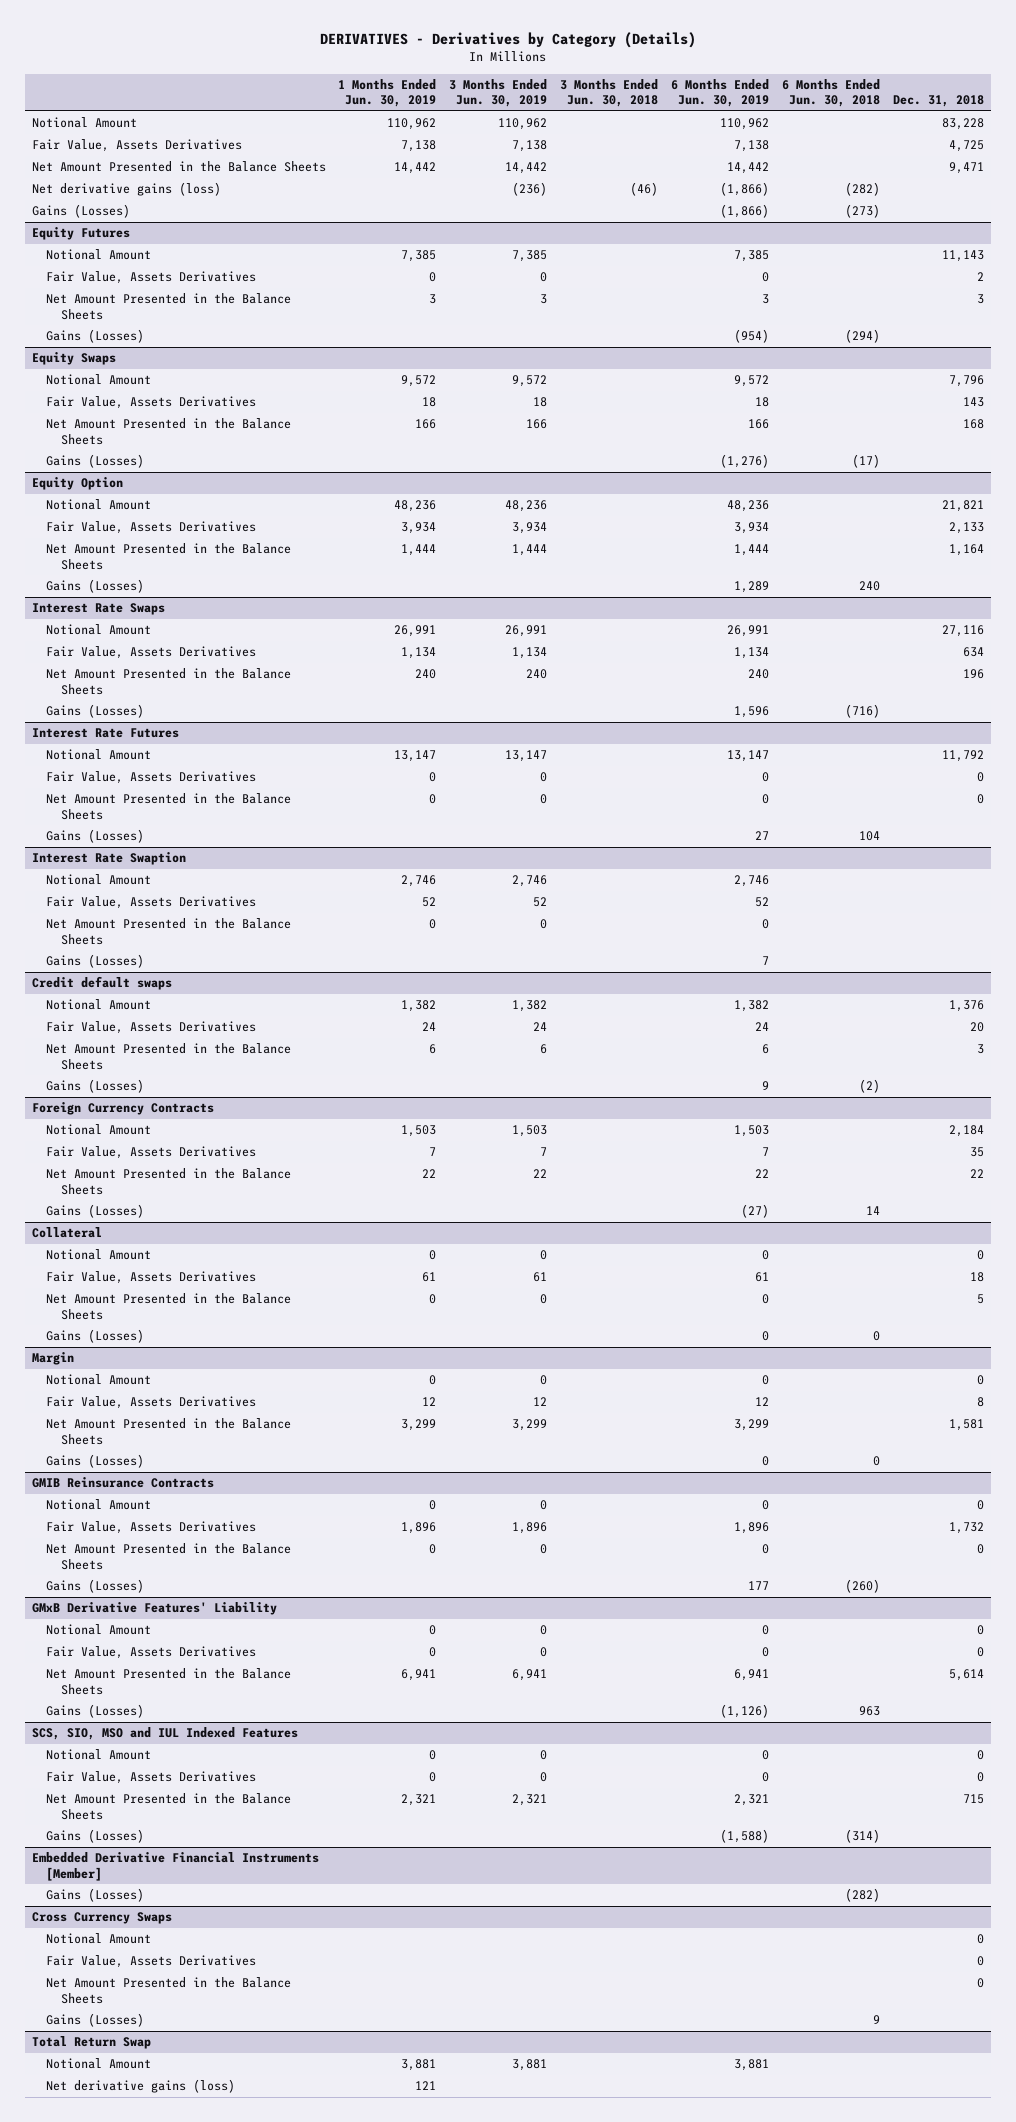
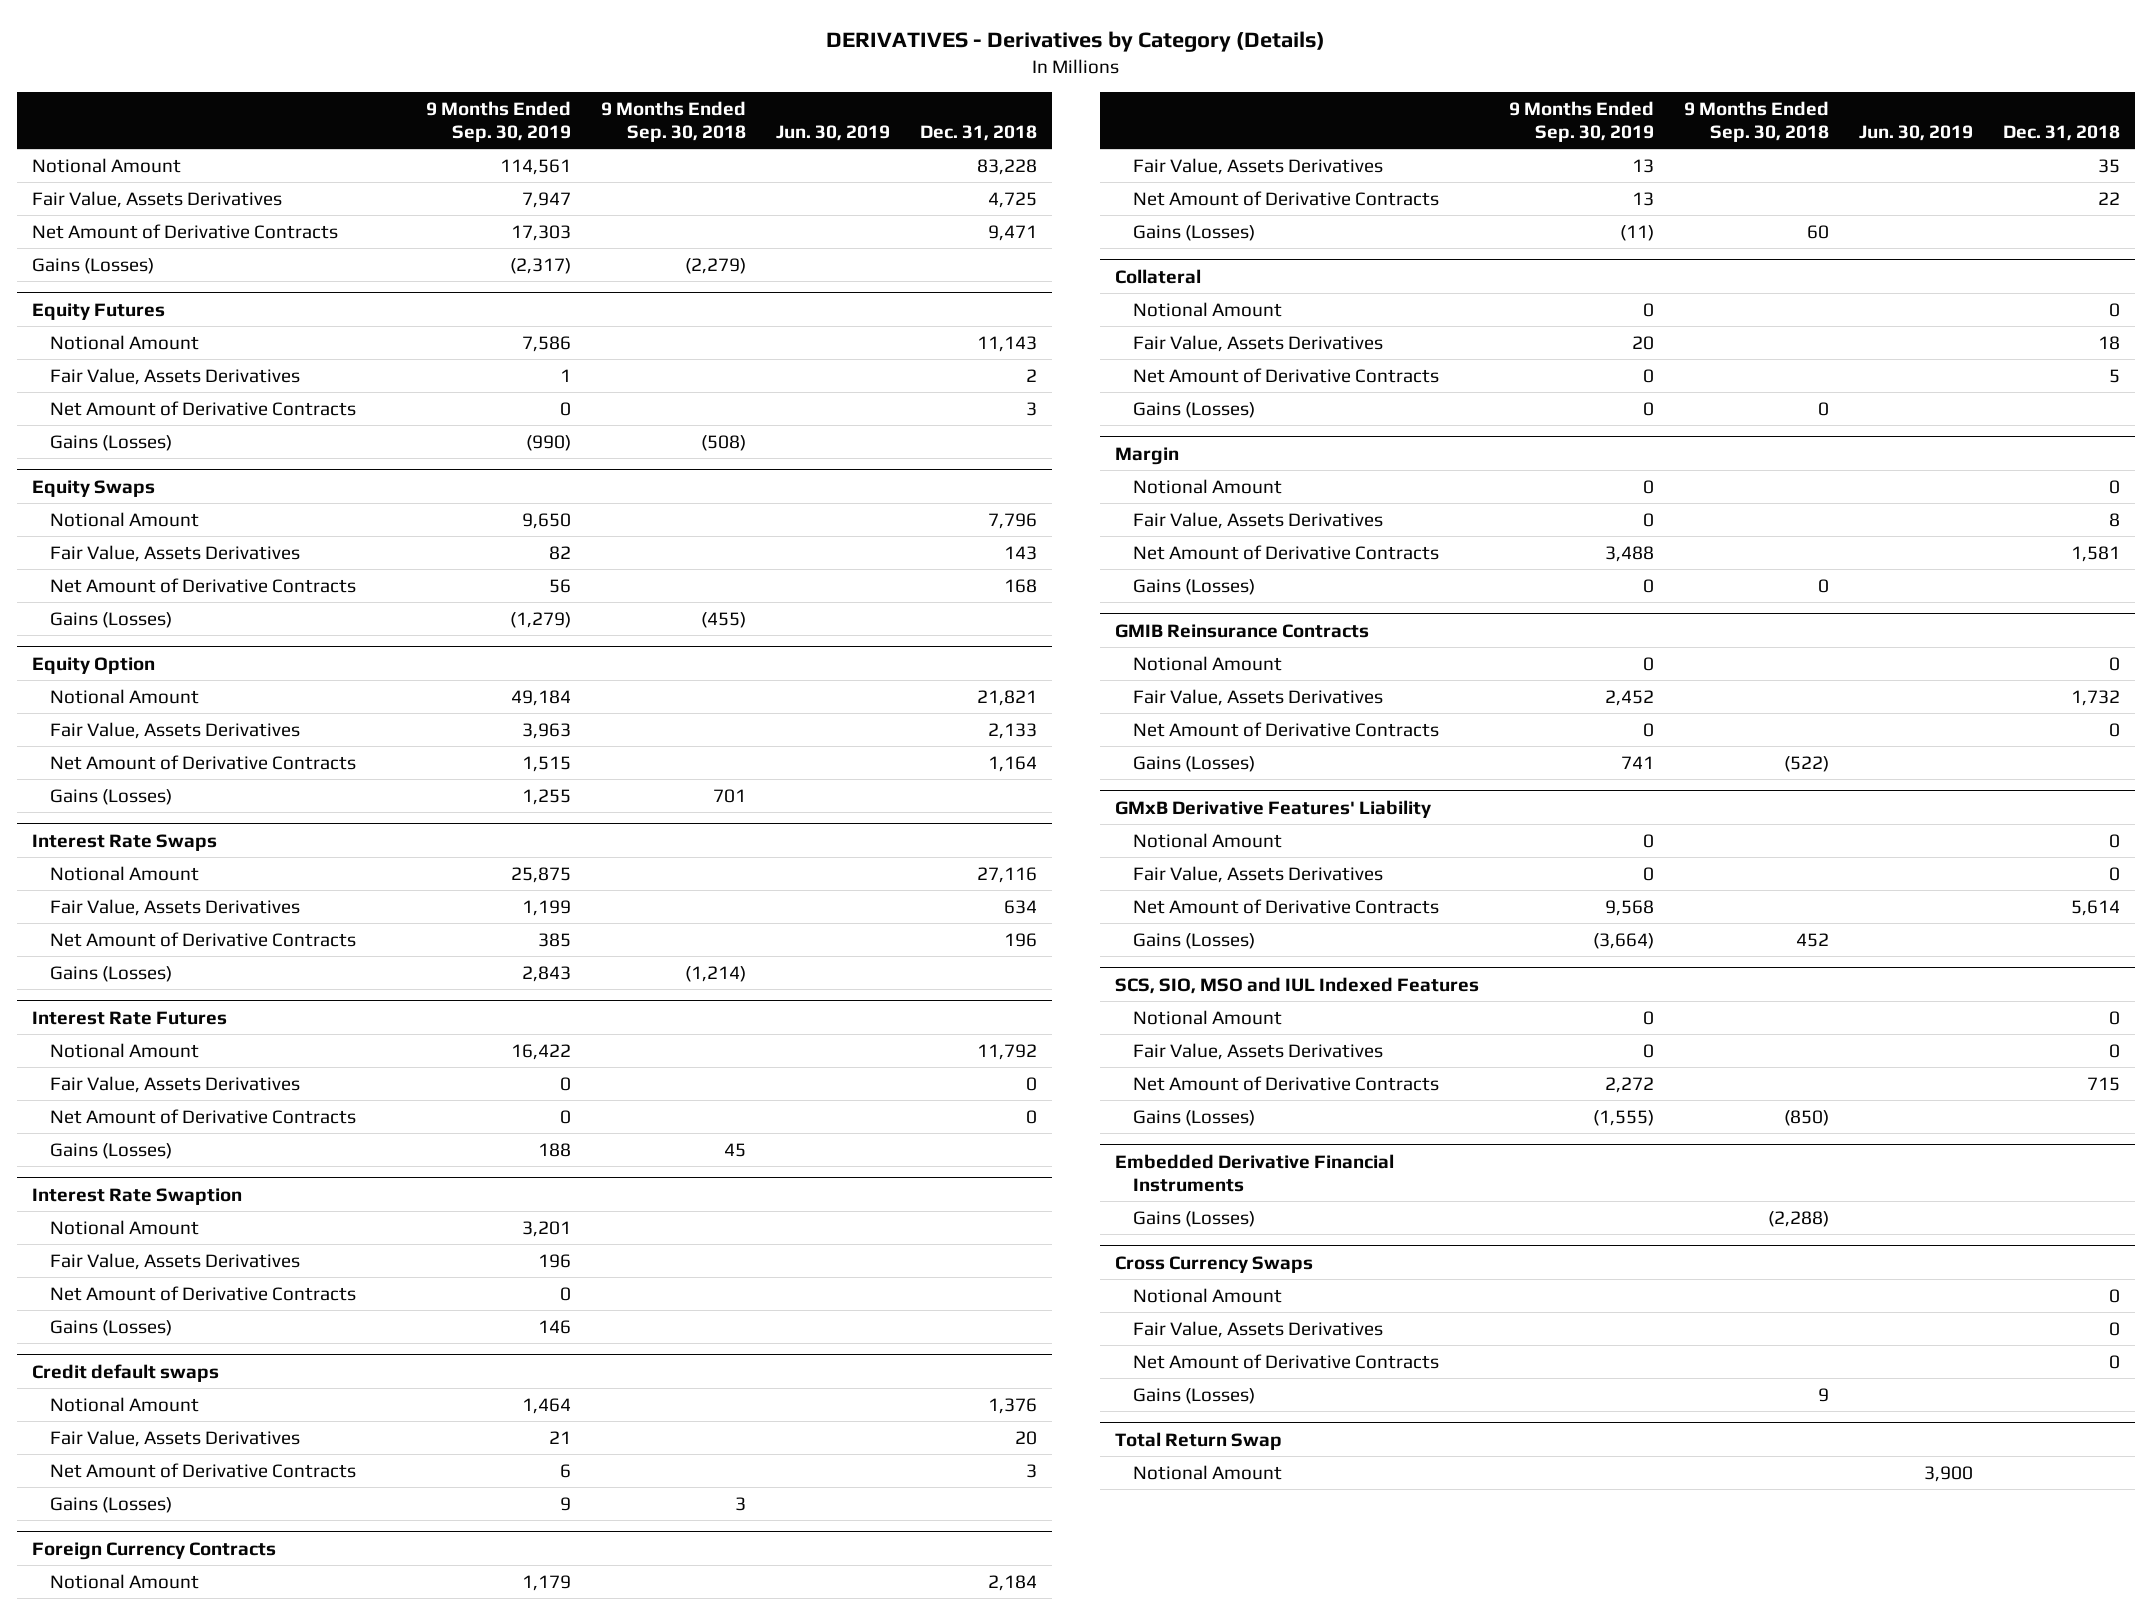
[338,78,437,108] 1 Months Ended Jun. 30, 2019 -> none
[449,78,548,108] 3 Months Ended Jun. 30, 2019 -> none
[560,78,659,108] 3 Months Ended Jun. 30, 2018 -> none
[671,78,770,108] 6 Months Ended Jun. 30, 2019 -> none
[782,78,881,108] 6 Months Ended Jun. 30, 2018 -> none
none -> [425,100,571,143] 9 Months Ended Sep. 30, 2019
none -> [600,100,746,143] 9 Months Ended Sep. 30, 2018
none -> [775,125,890,142] Jun. 30, 2019
[31,182,221,197] Net derivative gains (loss) -> none
[31,161,326,173] Net Amount Presented in the Balance Sheets -> [31,223,338,239] Net Amount of Derivative Contracts
[46,293,292,320] Net Amount Presented in the Balance Sheets -> [49,400,356,416] Net Amount of Derivative Contracts
[46,418,292,445] Net Amount Presented in the Balance Sheets -> [49,577,356,593] Net Amount of Derivative Contracts
[46,543,292,570] Net Amount Presented in the Balance Sheets -> [49,754,356,770] Net Amount of Derivative Contracts
[46,668,292,695] Net Amount Presented in the Balance Sheets -> [49,931,356,947] Net Amount of Derivative Contracts
[46,793,292,820] Net Amount Presented in the Balance Sheets -> [49,1108,356,1124] Net Amount of Derivative Contracts
[46,918,292,945] Net Amount Presented in the Balance Sheets -> [49,1285,356,1301] Net Amount of Derivative Contracts
[46,1043,292,1070] Net Amount Presented in the Balance Sheets -> [49,1462,356,1478] Net Amount of Derivative Contracts
[46,1168,292,1195] Net Amount Presented in the Balance Sheets -> [1132,190,1439,206] Net Amount of Derivative Contracts
[46,1293,292,1320] Net Amount Presented in the Balance Sheets -> [1132,367,1439,383] Net Amount of Derivative Contracts
[46,1418,292,1445] Net Amount Presented in the Balance Sheets -> [1132,544,1439,560] Net Amount of Derivative Contracts
[46,1543,292,1570] Net Amount Presented in the Balance Sheets -> [1132,721,1439,737] Net Amount of Derivative Contracts
[46,1668,292,1695] Net Amount Presented in the Balance Sheets -> [1132,898,1439,914] Net Amount of Derivative Contracts
[46,1793,292,1820] Net Amount Presented in the Balance Sheets -> [1132,1075,1439,1091] Net Amount of Derivative Contracts
[31,1852,319,1881] Embedded Derivative Financial Instruments [Member] -> [1114,1153,1394,1192] Embedded Derivative Financial Instruments
[46,1977,292,2004] Net Amount Presented in the Balance Sheets -> [1132,1353,1439,1369] Net Amount of Derivative Contracts
[46,2079,236,2094] Net derivative gains (loss) -> none

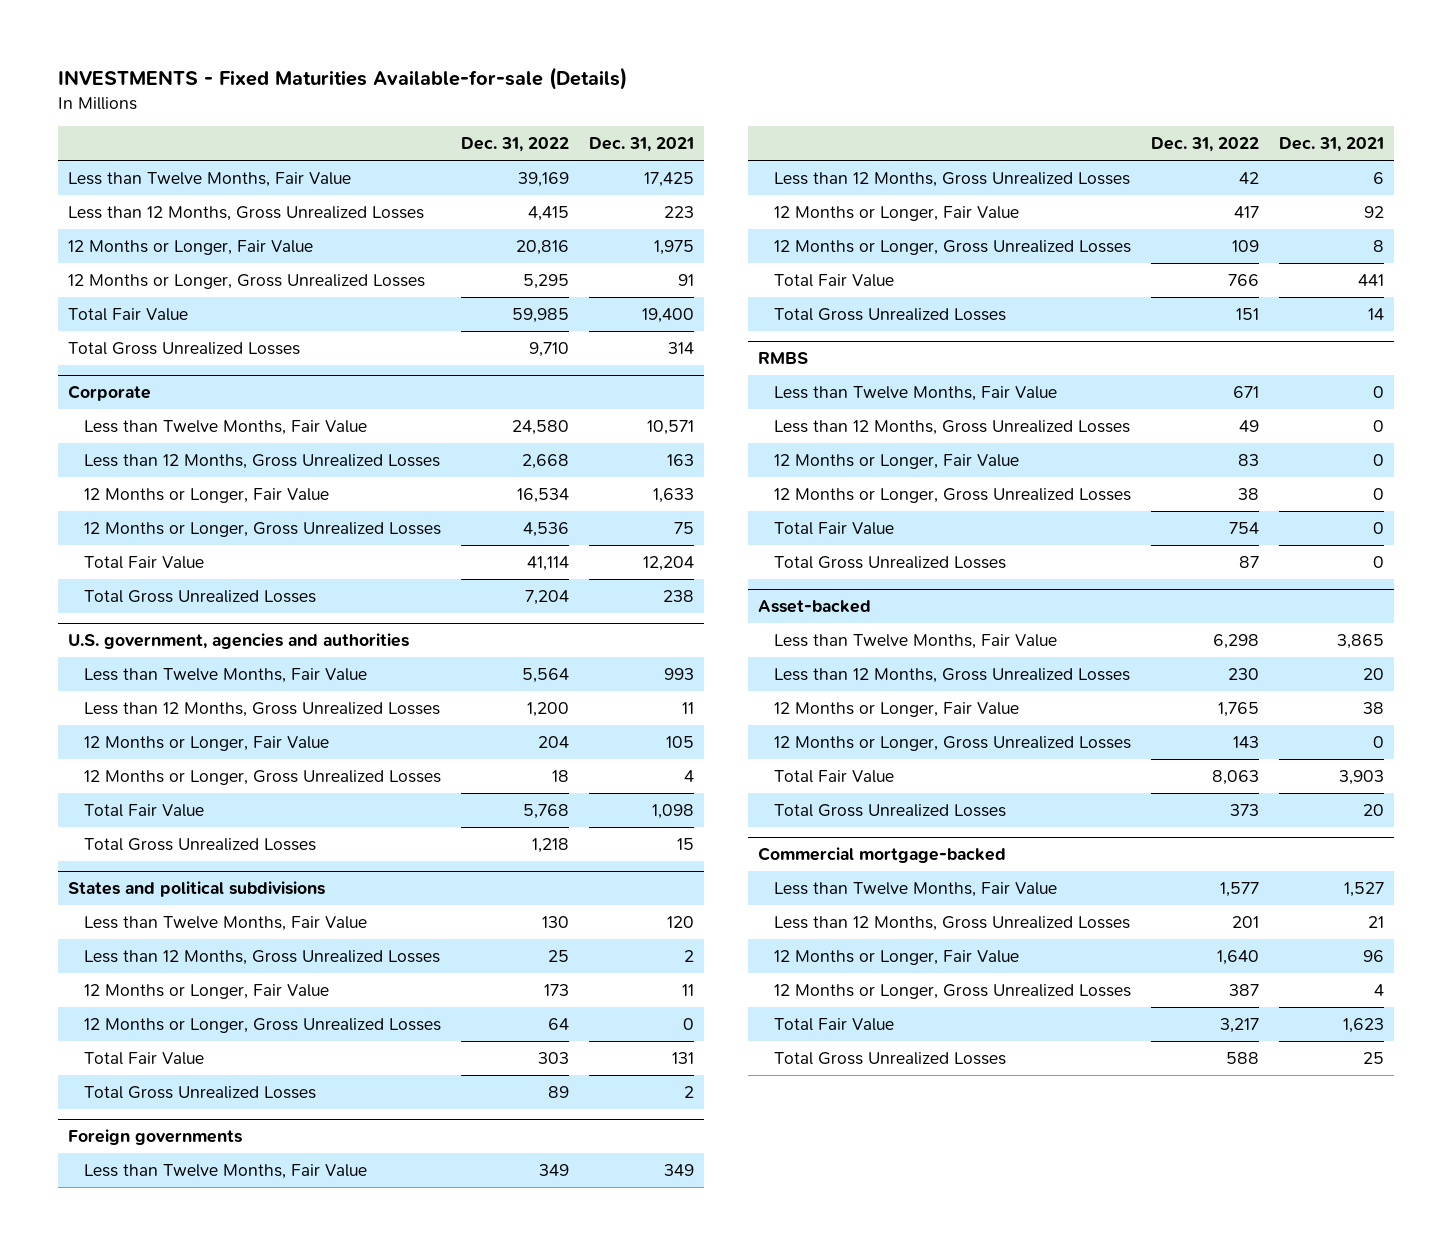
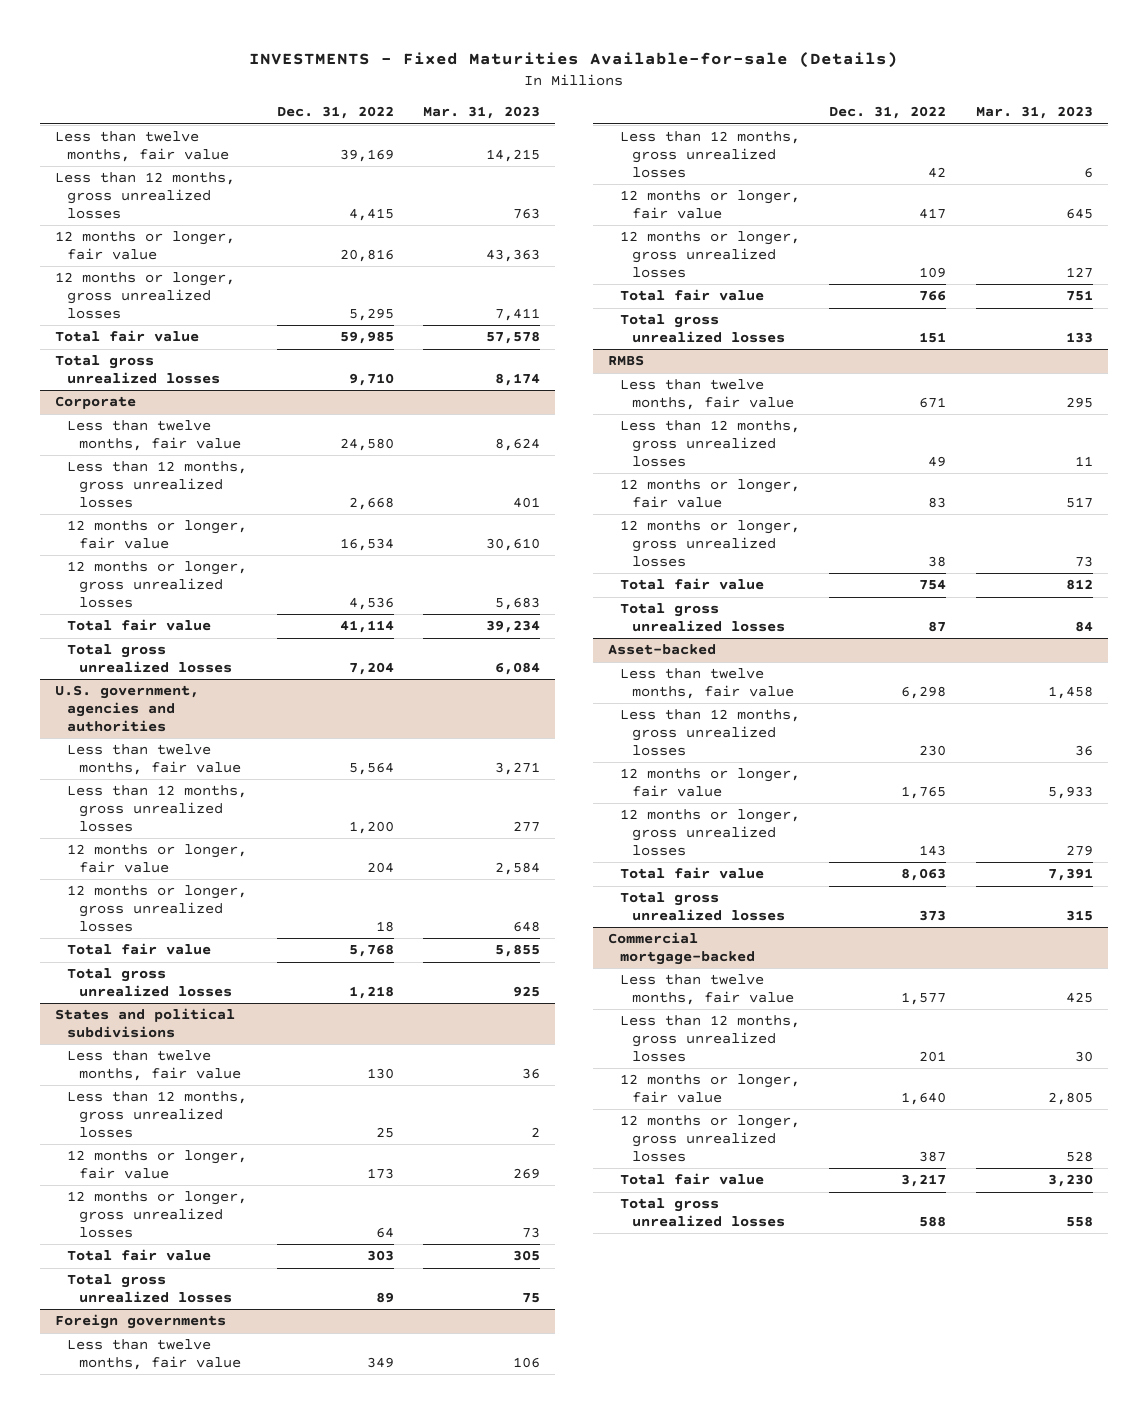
[588,137,694,153] Dec. 31, 2021 -> none
none -> [423,106,541,120] Mar. 31, 2023
[67,171,351,187] Less than Twelve Months, Fair Value -> [55,131,230,162] Less than twelve months, fair value
[67,205,424,221] Less than 12 Months, Gross Unrealized Losses -> [55,172,236,219] Less than 12 months, gross unrealized losses
[67,239,313,255] 12 Months or Longer, Fair Value -> [55,231,236,260] 12 months or longer, fair value
[67,273,425,289] 12 Months or Longer, Gross Unrealized Losses -> [55,272,236,319] 12 months or longer, gross unrealized losses
[67,307,188,321] Total Fair Value -> [55,330,200,343] Total fair value
[67,341,300,355] Total Gross Unrealized Losses -> [55,355,221,384] Total gross unrealized losses
[84,419,368,435] Less than Twelve Months, Fair Value -> [67,420,242,451] Less than twelve months, fair value
[84,453,441,469] Less than 12 Months, Gross Unrealized Losses -> [67,461,248,508] Less than 12 months, gross unrealized losses
[84,487,330,503] 12 Months or Longer, Fair Value -> [67,520,248,549] 12 months or longer, fair value
[84,521,442,537] 12 Months or Longer, Gross Unrealized Losses -> [67,561,248,608] 12 months or longer, gross unrealized losses
[84,555,205,569] Total Fair Value -> [67,619,212,632] Total fair value
[84,589,317,603] Total Gross Unrealized Losses -> [67,644,233,673] Total gross unrealized losses
[84,667,368,683] Less than Twelve Months, Fair Value -> [67,744,242,775] Less than twelve months, fair value
[84,701,441,717] Less than 12 Months, Gross Unrealized Losses -> [67,785,248,832] Less than 12 months, gross unrealized losses
[84,735,330,751] 12 Months or Longer, Fair Value -> [67,844,248,873] 12 months or longer, fair value
[84,769,442,785] 12 Months or Longer, Gross Unrealized Losses -> [67,885,248,932] 12 months or longer, gross unrealized losses
[84,803,205,817] Total Fair Value -> [67,943,212,956] Total fair value
[84,837,317,851] Total Gross Unrealized Losses -> [67,968,233,997] Total gross unrealized losses
[84,915,368,931] Less than Twelve Months, Fair Value -> [67,1050,242,1081] Less than twelve months, fair value
[84,949,441,965] Less than 12 Months, Gross Unrealized Losses -> [67,1091,248,1138] Less than 12 months, gross unrealized losses
[84,983,330,999] 12 Months or Longer, Fair Value -> [67,1150,248,1179] 12 months or longer, fair value
[84,1017,442,1033] 12 Months or Longer, Gross Unrealized Losses -> [67,1191,248,1238] 12 months or longer, gross unrealized losses
[84,1051,205,1065] Total Fair Value -> [67,1249,212,1262] Total fair value
[84,1085,317,1099] Total Gross Unrealized Losses -> [67,1274,233,1303] Total gross unrealized losses
[84,1163,368,1179] Less than Twelve Months, Fair Value -> [67,1339,242,1370] Less than twelve months, fair value
[774,171,1131,187] Less than 12 Months, Gross Unrealized Losses -> [619,131,800,178] Less than 12 months, gross unrealized losses
[774,205,1020,221] 12 Months or Longer, Fair Value -> [619,190,800,219] 12 months or longer, fair value
[774,239,1132,255] 12 Months or Longer, Gross Unrealized Losses -> [619,231,800,278] 12 months or longer, gross unrealized losses
[774,273,895,287] Total Fair Value -> [619,289,764,302] Total fair value
[774,307,1007,321] Total Gross Unrealized Losses -> [619,314,785,343] Total gross unrealized losses
[774,385,1058,401] Less than Twelve Months, Fair Value -> [619,379,794,410] Less than twelve months, fair value
[774,419,1131,435] Less than 12 Months, Gross Unrealized Losses -> [619,420,800,467] Less than 12 months, gross unrealized losses
[774,453,1020,469] 12 Months or Longer, Fair Value -> [619,479,800,508] 12 months or longer, fair value
[774,487,1132,503] 12 Months or Longer, Gross Unrealized Losses -> [619,520,800,567] 12 months or longer, gross unrealized losses
[774,521,895,535] Total Fair Value -> [619,578,764,591] Total fair value
[774,555,1007,569] Total Gross Unrealized Losses -> [619,603,785,632] Total gross unrealized losses
[774,633,1058,649] Less than Twelve Months, Fair Value -> [619,668,794,699] Less than twelve months, fair value
[774,667,1131,683] Less than 12 Months, Gross Unrealized Losses -> [619,709,800,756] Less than 12 months, gross unrealized losses
[774,701,1020,717] 12 Months or Longer, Fair Value -> [619,768,800,797] 12 months or longer, fair value
[774,735,1132,751] 12 Months or Longer, Gross Unrealized Losses -> [619,809,800,856] 12 months or longer, gross unrealized losses
[774,769,895,783] Total Fair Value -> [619,867,764,880] Total fair value
[774,803,1007,817] Total Gross Unrealized Losses -> [619,892,785,921] Total gross unrealized losses
[774,881,1058,897] Less than Twelve Months, Fair Value -> [619,974,794,1005] Less than twelve months, fair value
[774,915,1131,931] Less than 12 Months, Gross Unrealized Losses -> [619,1015,800,1062] Less than 12 months, gross unrealized losses
[774,949,1020,965] 12 Months or Longer, Fair Value -> [619,1074,800,1103] 12 months or longer, fair value
[774,983,1132,999] 12 Months or Longer, Gross Unrealized Losses -> [619,1115,800,1162] 12 months or longer, gross unrealized losses
[774,1017,895,1031] Total Fair Value -> [619,1173,764,1186] Total fair value
[774,1051,1007,1065] Total Gross Unrealized Losses -> [619,1198,785,1227] Total gross unrealized losses

